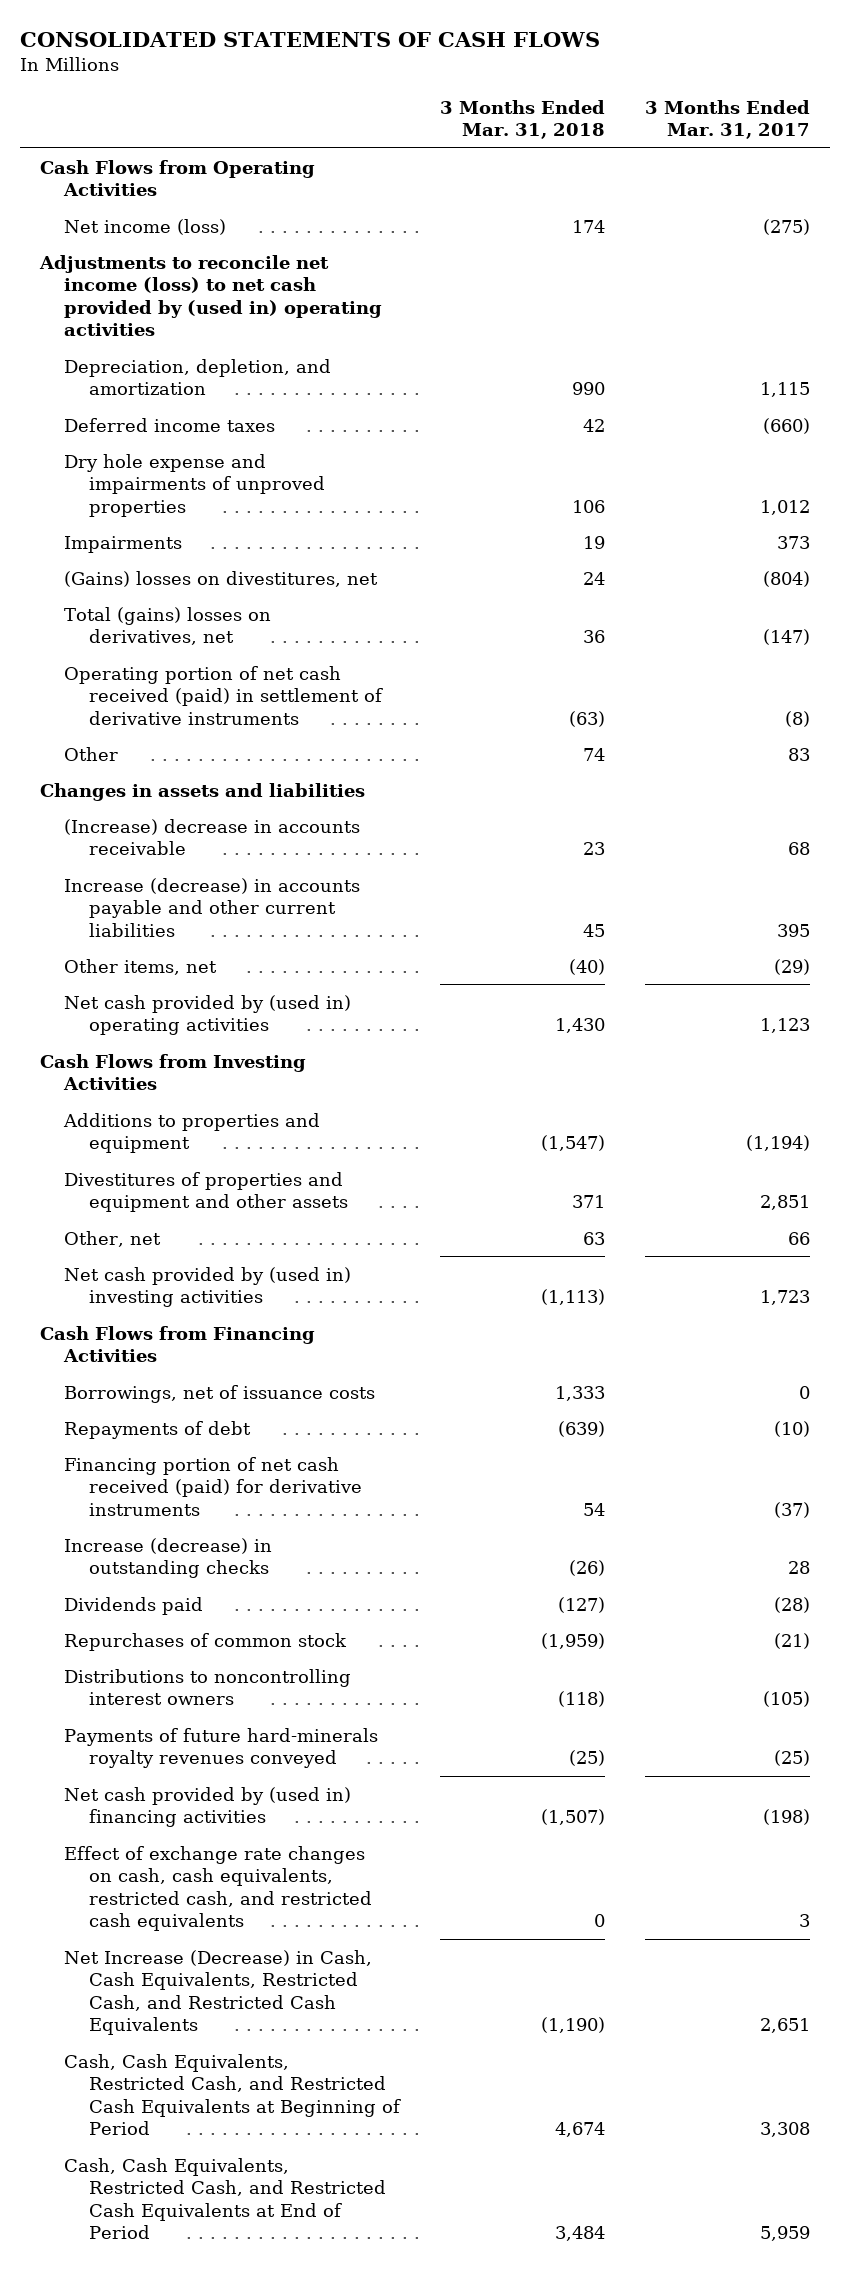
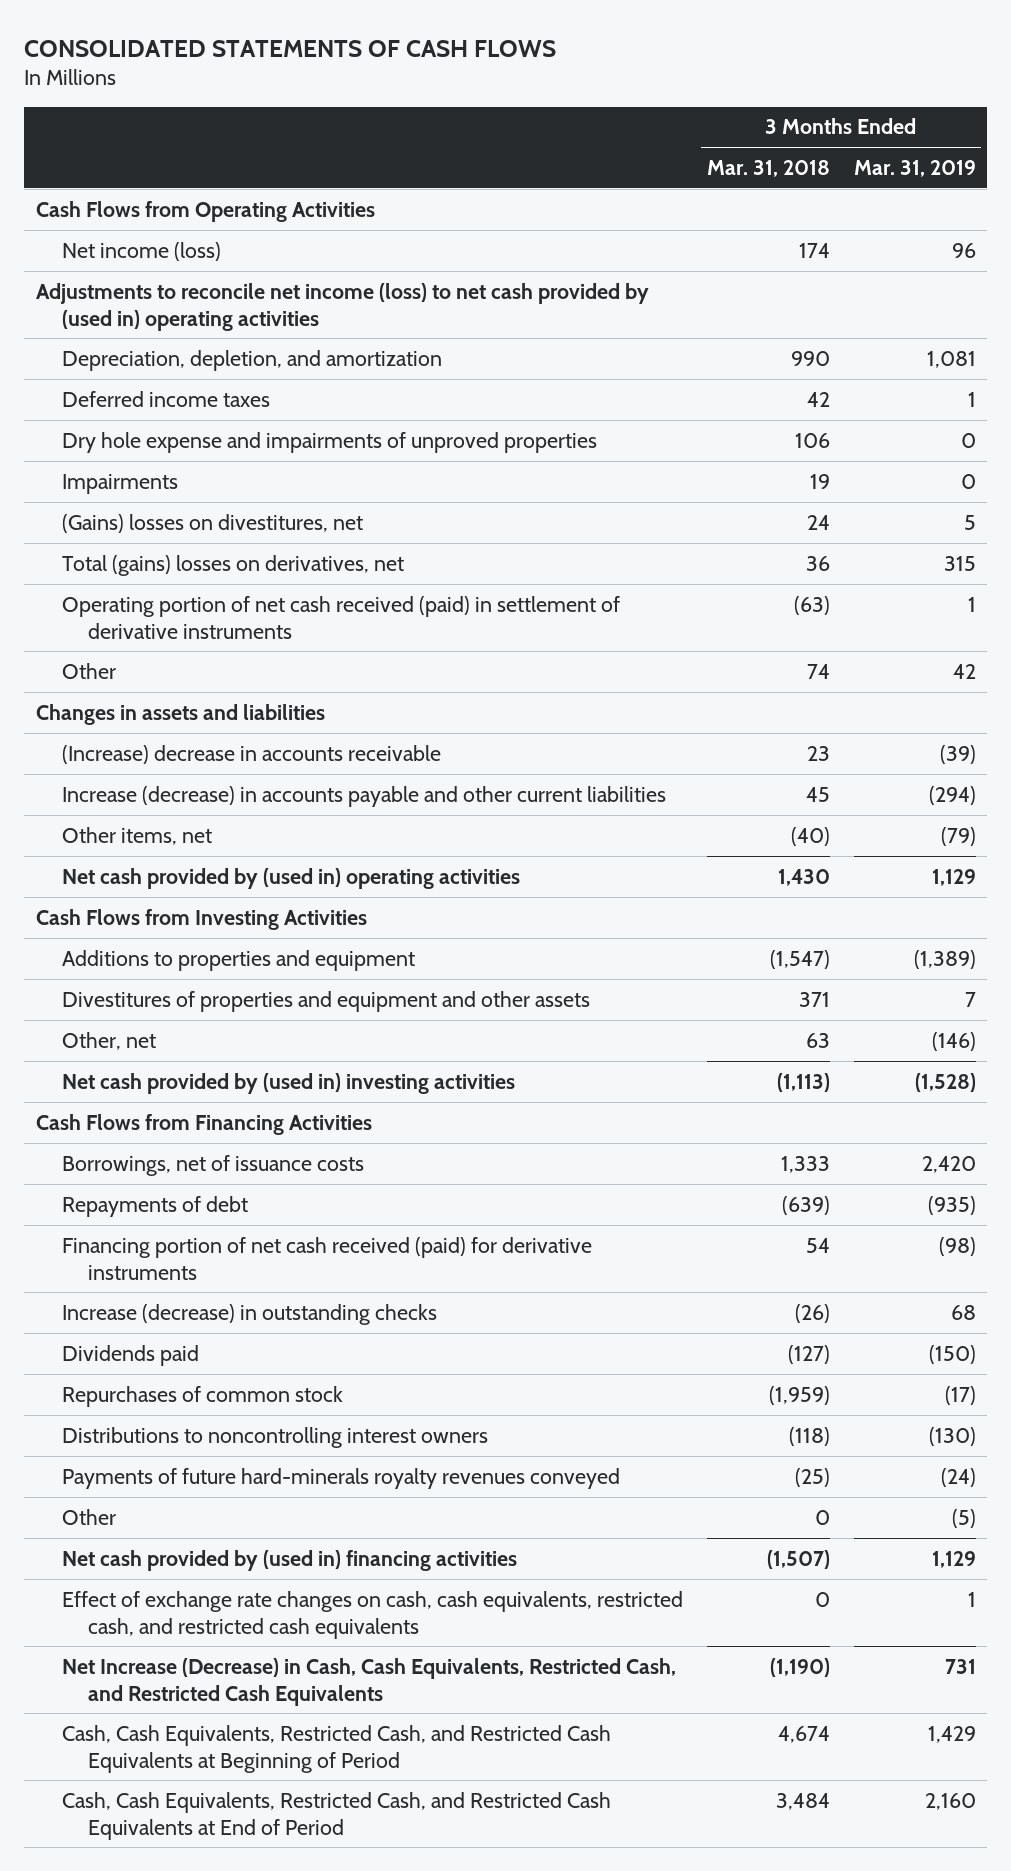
[644,99,810,140] 3 Months Ended Mar. 31, 2017 -> none
none -> [853,159,976,177] Mar. 31, 2019
none -> [61,1508,116,1525] Other

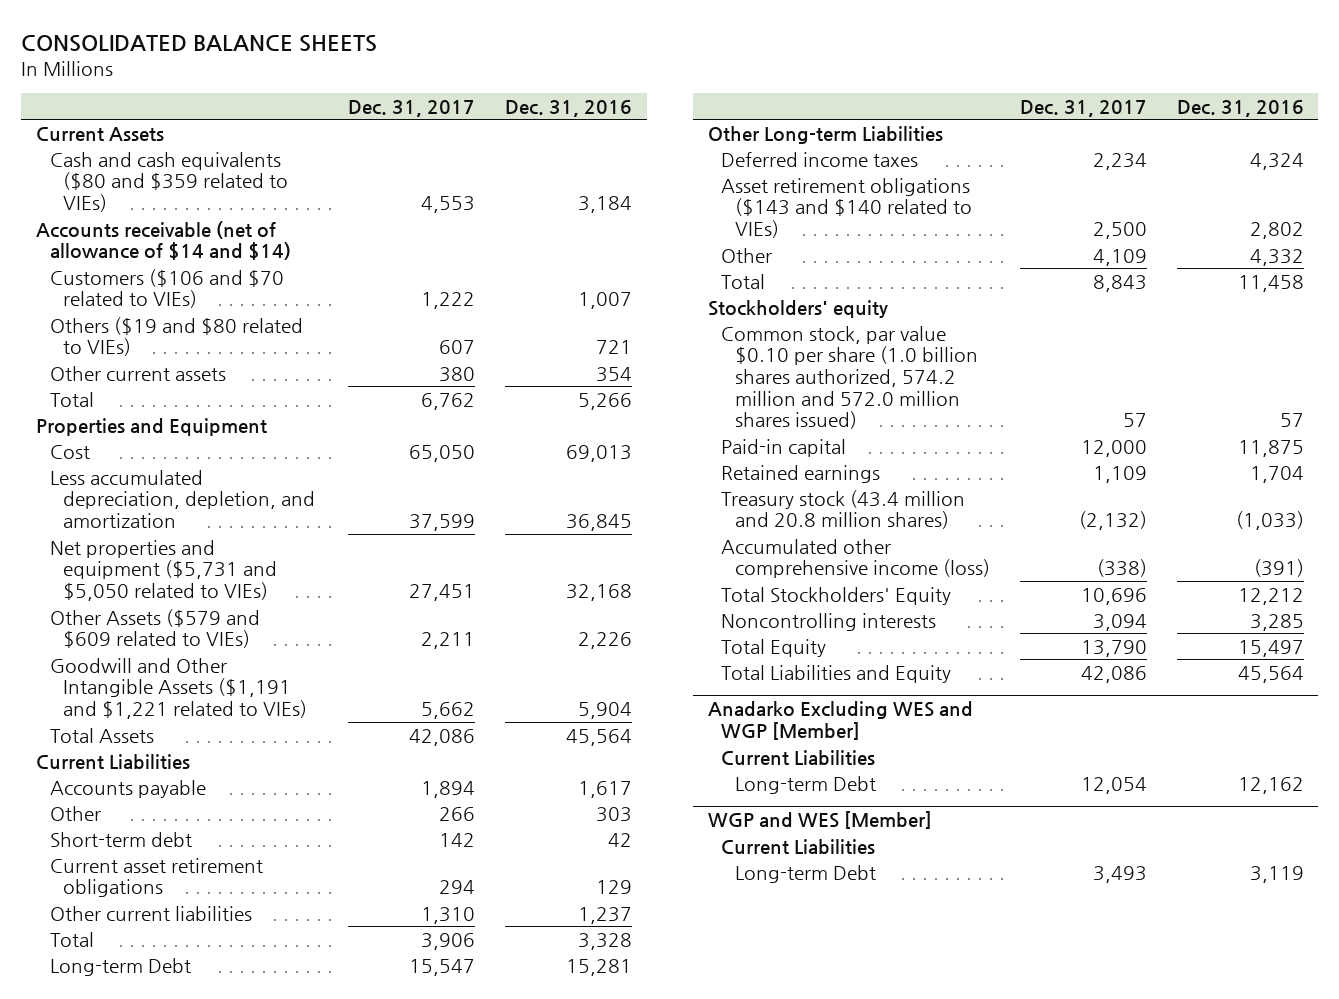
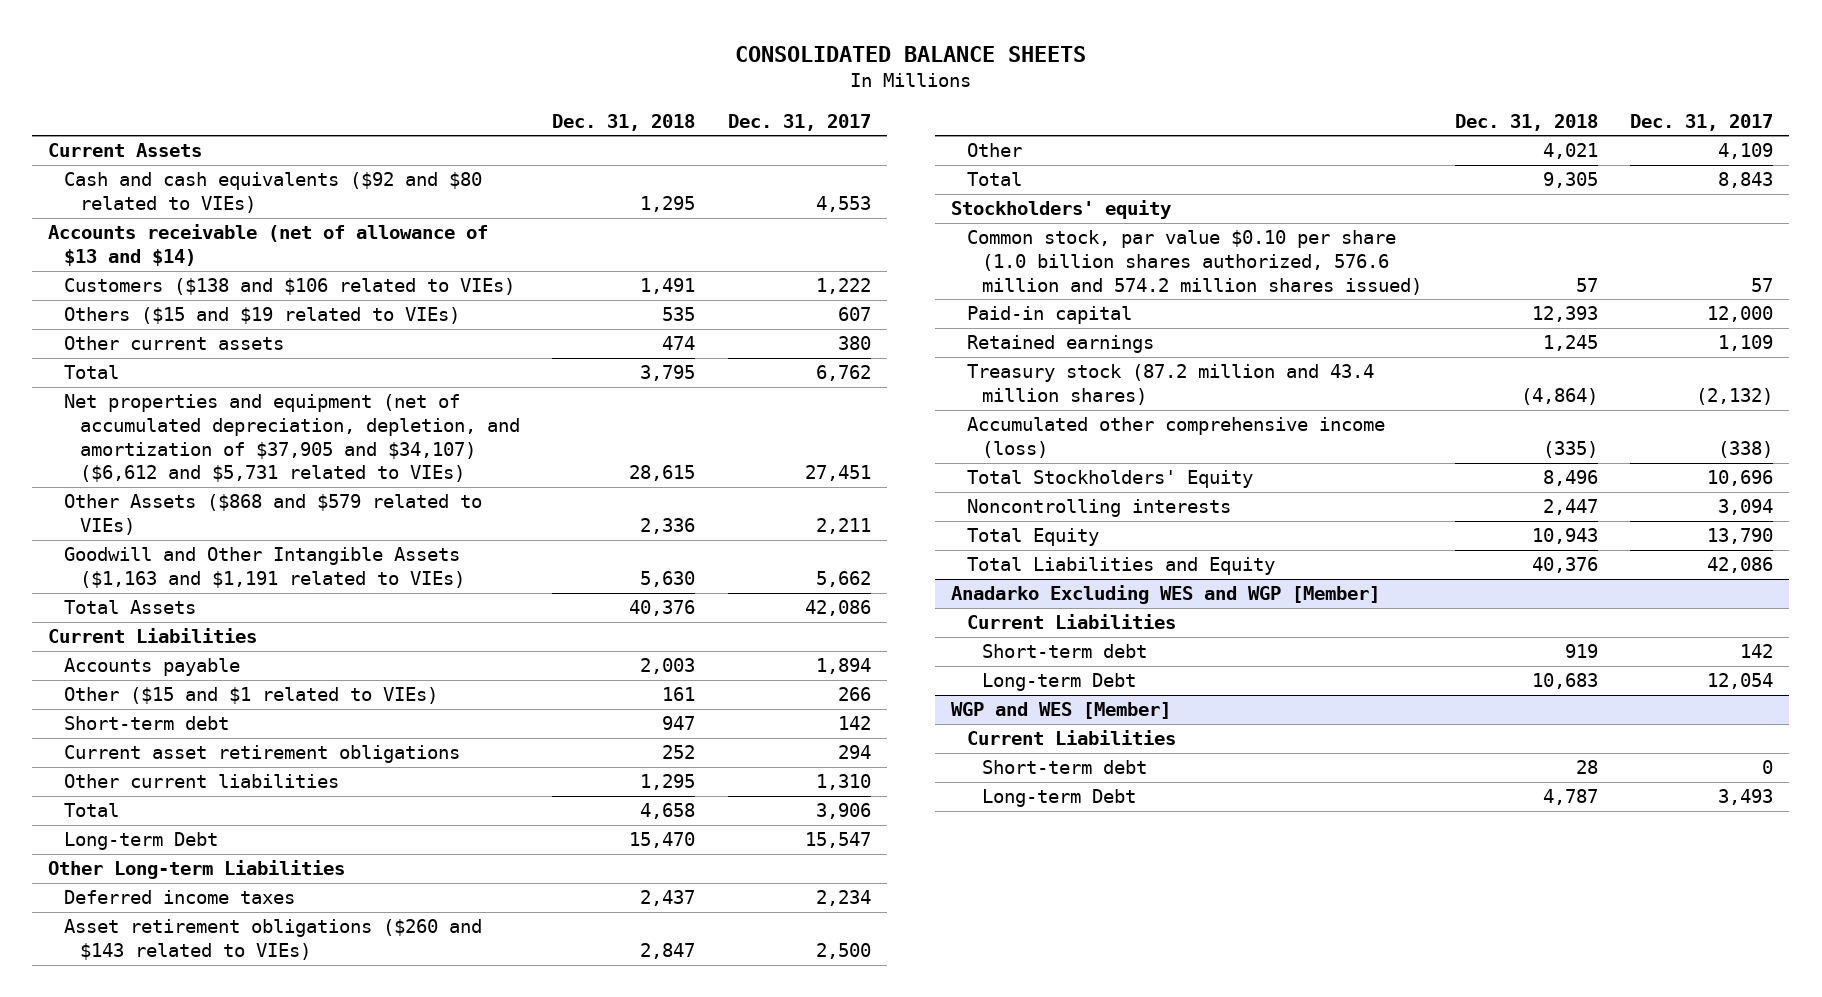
[504,99,632,117] Dec. 31, 2016 -> none
none -> [552,113,696,131] Dec. 31, 2018
[49,151,289,212] Cash and cash equivalents ($80 and $359 related to VIEs) -> [64,172,483,214] Cash and cash equivalents ($92 and $80 related to VIEs)
[35,220,291,261] Accounts receivable (net of allowance of $14 and $14) -> [48,224,489,267] Accounts receivable (net of allowance of $13 and $14)
[49,268,284,309] Customers ($106 and $70 related to VIEs) -> [64,278,516,296] Customers ($138 and $106 related to VIEs)
[49,316,303,357] Others ($19 and $80 related to VIEs) -> [64,307,461,325] Others ($15 and $19 related to VIEs)
[35,417,267,436] Properties and Equipment -> none
[49,444,90,459] Cost -> none
[49,469,316,528] Less accumulated depreciation, depletion, and amortization -> none
[49,539,278,601] Net properties and equipment ($5,731 and $5,050 related to VIEs) -> [64,394,520,483] Net properties and equipment (net of accumulated depreciation, depletion, and amortization of $37,905 and $34,107) ($6,612 and $5,731 related to VIEs)
[49,608,260,649] Other Assets ($579 and $609 related to VIEs) -> [64,494,483,536] Other Assets ($868 and $579 related to VIEs)
[49,657,308,719] Goodwill and Other Intangible Assets ($1,191 and $1,221 related to VIEs) -> [64,547,465,589] Goodwill and Other Intangible Assets ($1,163 and $1,191 related to VIEs)
[49,805,101,821] Other -> [64,687,439,705] Other ($15 and $1 related to VIEs)
[721,177,973,238] Asset retirement obligations ($143 and $140 related to VIEs) -> [64,919,483,961] Asset retirement obligations ($260 and $143 related to VIEs)
[721,325,979,430] Common stock, par value $0.10 per share (1.0 billion shares authorized, 574.2 million and 572.0 million shares issued) -> [966,230,1423,295] Common stock, par value $0.10 per share (1.0 billion shares authorized, 576.6 million and 574.2 million shares issued)
[721,489,966,530] Treasury stock (43.4 million and 20.8 million shares) -> [966,364,1374,406] Treasury stock (87.2 million and 43.4 million shares)
none -> [982,644,1148,659] Short-term debt
none -> [982,760,1148,775] Short-term debt

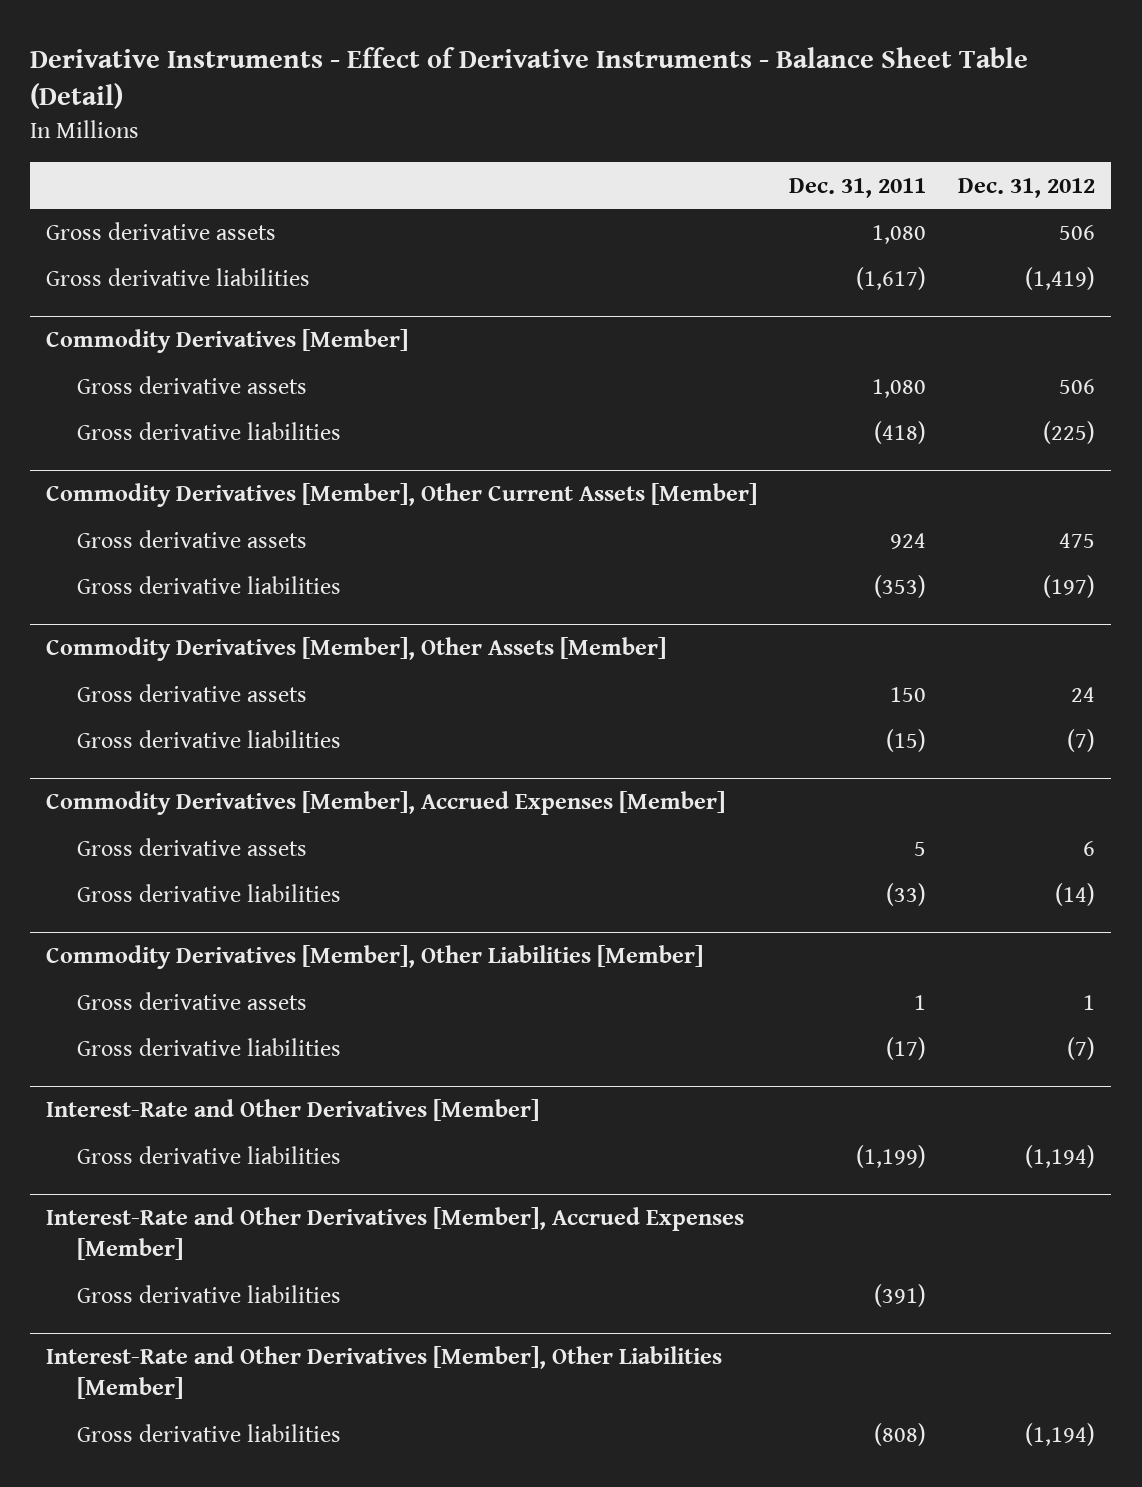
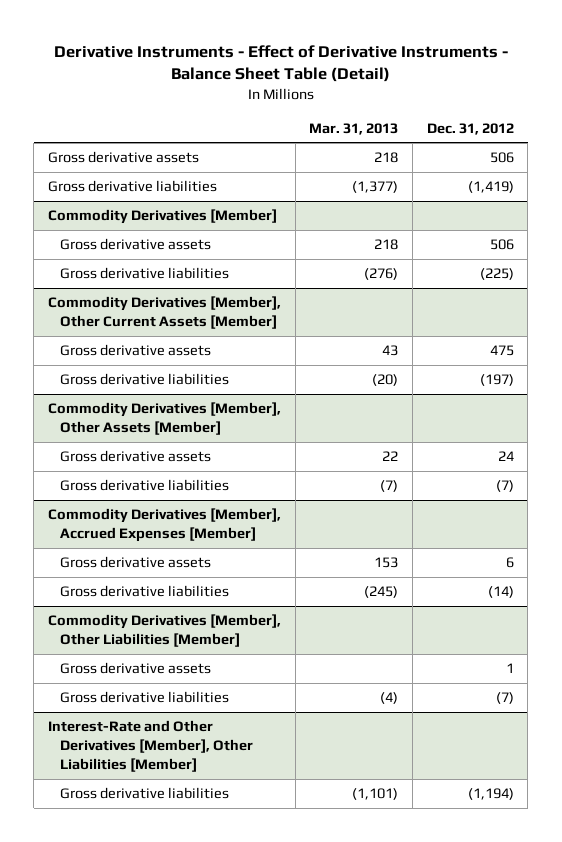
[789,177,927,198] Dec. 31, 2011 -> none
none -> [309,122,399,135] Mar. 31, 2013
[46,1099,540,1122] Interest-Rate and Other Derivatives [Member] -> none
[76,1145,341,1164] Gross derivative liabilities -> none
[46,1207,745,1261] Interest-Rate and Other Derivatives [Member], Accrued Expenses [Member] -> none
[76,1284,341,1303] Gross derivative liabilities -> none

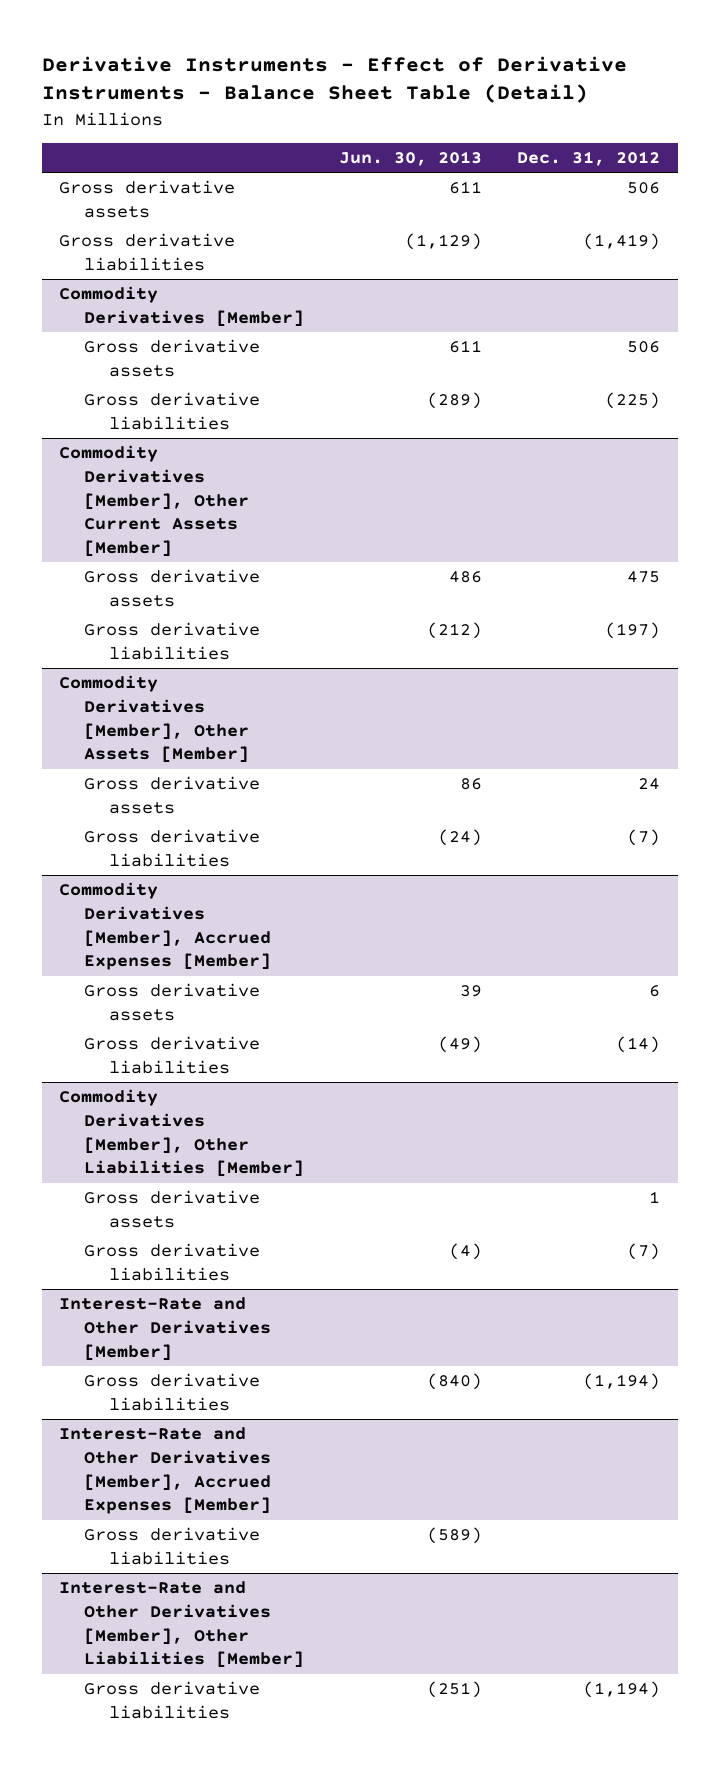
[309,122,399,135] Mar. 31, 2013 -> none
none -> [339,151,483,167] Jun. 30, 2013
none -> [59,1297,271,1361] Interest-Rate and Other Derivatives [Member]
none -> [83,1373,260,1411] Gross derivative liabilities
none -> [59,1427,271,1515] Interest-Rate and Other Derivatives [Member], Accrued Expenses [Member]
none -> [83,1527,260,1565] Gross derivative liabilities

